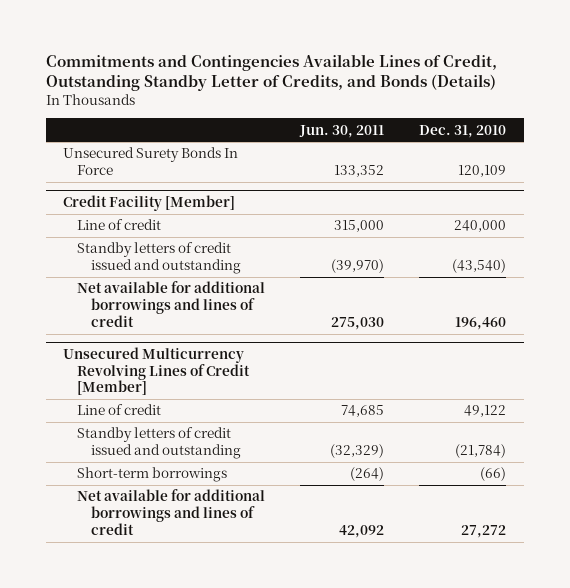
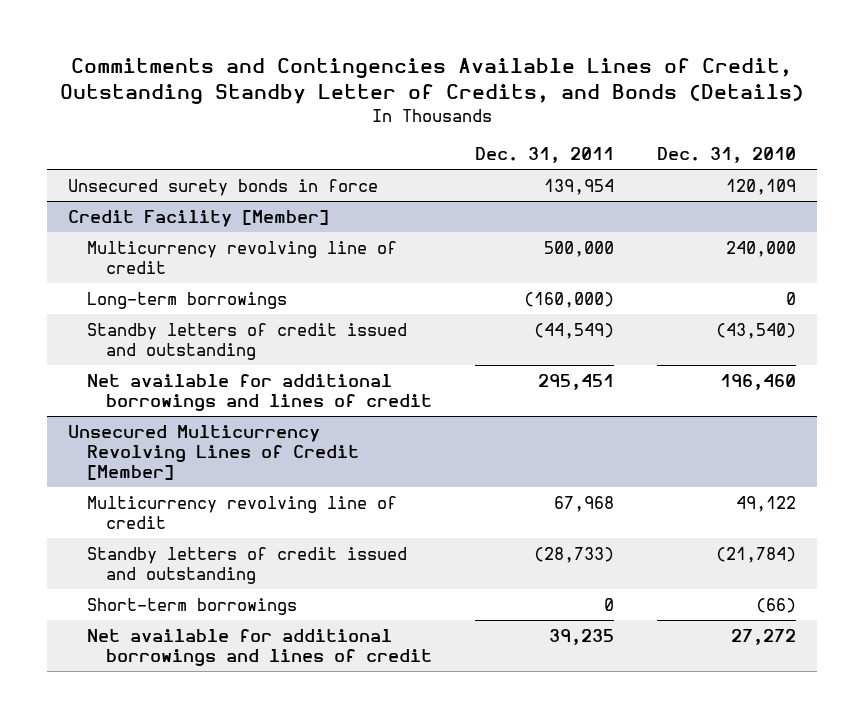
[299,124,385,138] Jun. 30, 2011 -> none
none -> [474,147,614,164] Dec. 31, 2011
[63,147,239,176] Unsecured Surety Bonds In Force -> [68,178,379,196] Unsecured surety bonds in force
[77,219,162,231] Line of credit -> [87,240,398,274] Multicurrency revolving line of credit
none -> [87,291,288,309] Long-term borrowings
[77,404,162,416] Line of credit -> [87,495,398,529] Multicurrency revolving line of credit

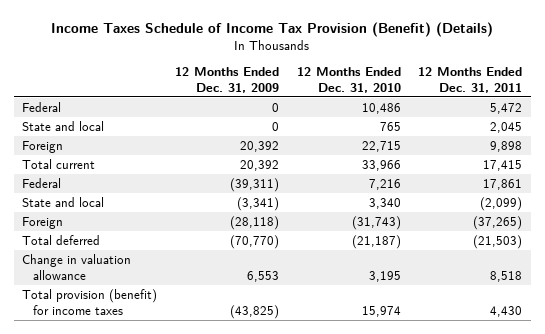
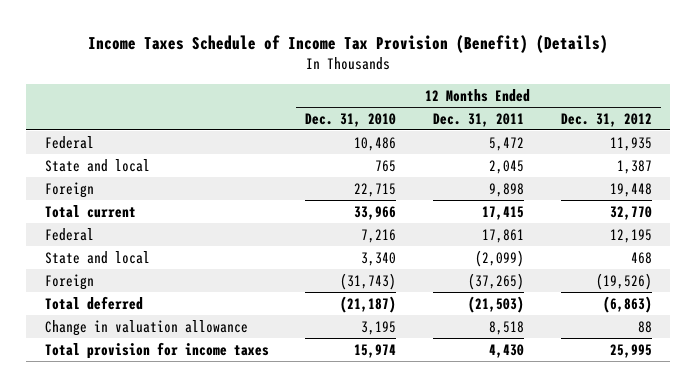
[175,66,280,93] 12 Months Ended Dec. 31, 2009 -> none
none -> [560,112,652,127] Dec. 31, 2012
[22,288,158,315] Total provision (benefit) for income taxes -> [44,341,269,359] Total provision for income taxes

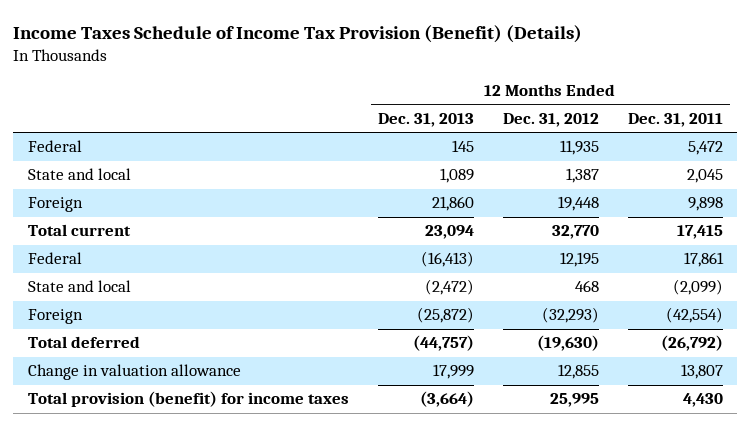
[305,112,397,127] Dec. 31, 2010 -> none
none -> [377,113,474,128] Dec. 31, 2013
[467,272,524,290] (37,265) -> [665,307,723,324] (42,554)
[595,272,652,290] (19,526) -> [541,307,599,324] (32,293)
[467,295,524,313] (21,503) -> [660,335,723,352] (26,792)
[602,295,652,313] (6,863) -> [536,335,599,352] (19,630)
[488,320,524,335] 8,518 -> [680,364,723,380] 13,807
[637,320,652,333] 88 -> [557,364,599,380] 12,855
[44,341,269,359] Total provision for income taxes -> [27,391,349,408] Total provision (benefit) for income taxes

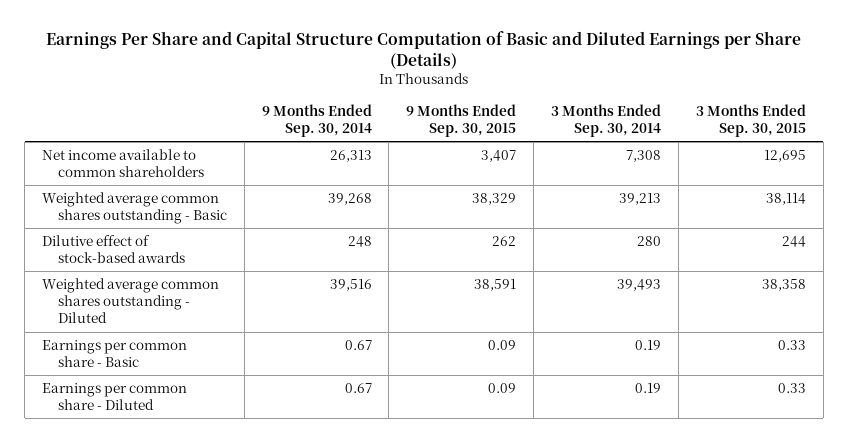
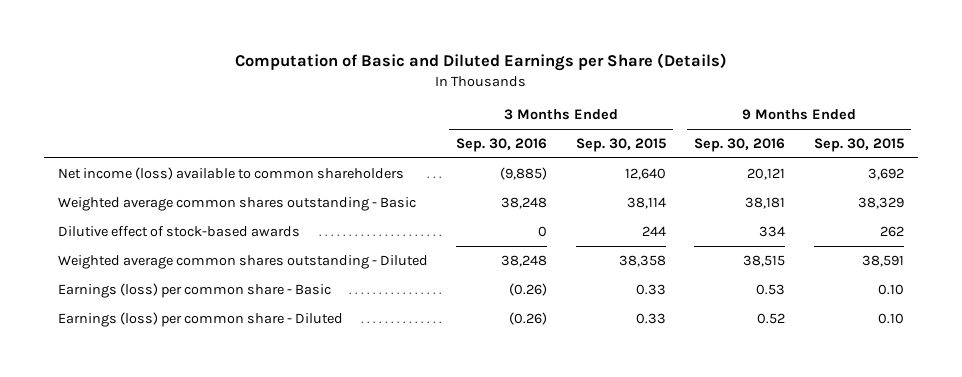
[45,31,801,70] Earnings Per Share and Capital Structure Computation of Basic and Diluted Earnings per Share (Details) -> [234,53,727,72] Computation of Basic and Diluted Earnings per Share (Details)
[261,103,372,137] 9 Months Ended Sep. 30, 2014 -> none
[551,103,662,137] 3 Months Ended Sep. 30, 2014 -> none
none -> [456,137,548,152] Sep. 30, 2016
none -> [694,137,786,152] Sep. 30, 2016
[42,148,204,178] Net income available to common shareholders -> [58,166,405,180] Net income (loss) available to common shareholders
[481,149,517,162] 3,407 -> [867,167,904,180] 3,692
[763,149,806,162] 12,695 -> [624,167,666,180] 12,640
[42,339,188,368] Earnings per common share - Basic -> [58,282,332,298] Earnings (loss) per common share - Basic
[488,339,517,350] 0.09 -> [877,283,904,295] 0.10
[42,382,188,411] Earnings per common share - Diluted -> [58,311,344,327] Earnings (loss) per common share - Diluted
[488,382,517,393] 0.09 -> [877,312,904,324] 0.10

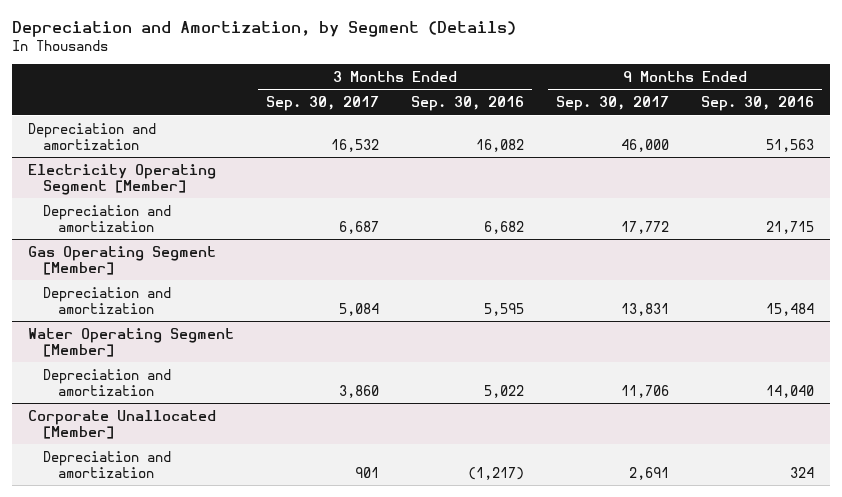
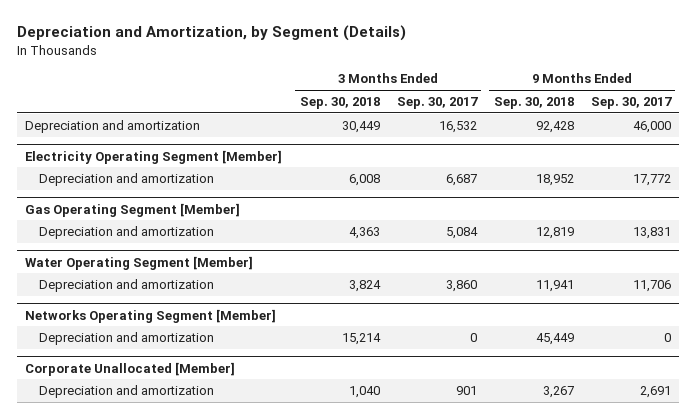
[411,95,525,111] Sep. 30, 2016 -> none
[701,95,815,111] Sep. 30, 2016 -> none
none -> [299,96,380,109] Sep. 30, 2018
none -> [493,96,574,109] Sep. 30, 2018
none -> [25,308,277,323] Networks Operating Segment [Member]
none -> [39,331,215,345] Depreciation and amortization

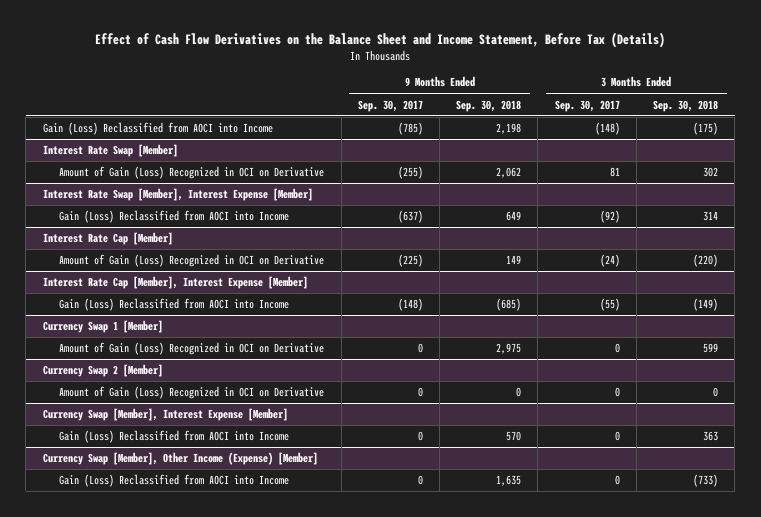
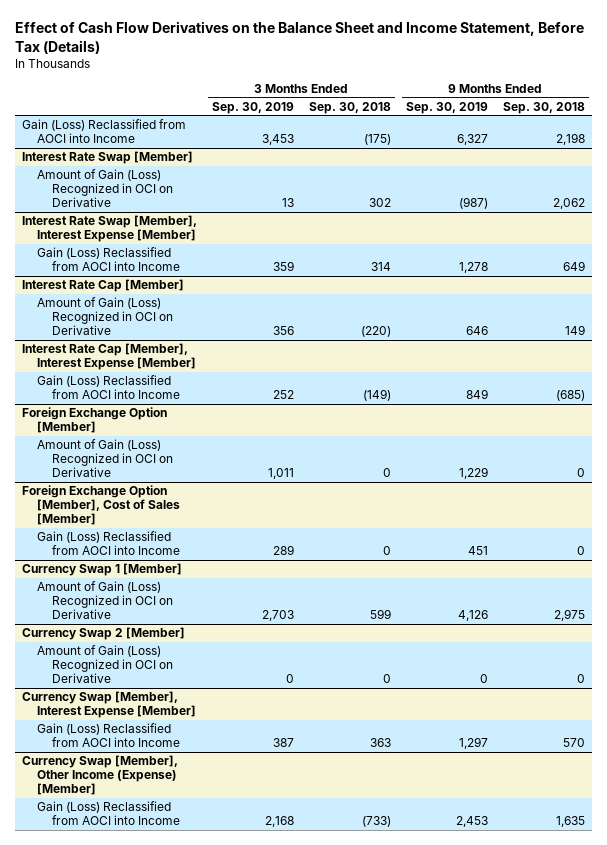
[357,99,423,112] Sep. 30, 2017 -> none
[554,99,620,112] Sep. 30, 2017 -> none
none -> [211,101,294,114] Sep. 30, 2019
none -> [405,101,488,114] Sep. 30, 2019
none -> [22,407,168,434] Foreign Exchange Option [Member]
none -> [37,439,174,478] Amount of Gain (Loss) Recognized in OCI on Derivative
none -> [22,485,181,526] Foreign Exchange Option [Member], Cost of Sales [Member]
none -> [37,531,181,556] Gain (Loss) Reclassified from AOCI into Income

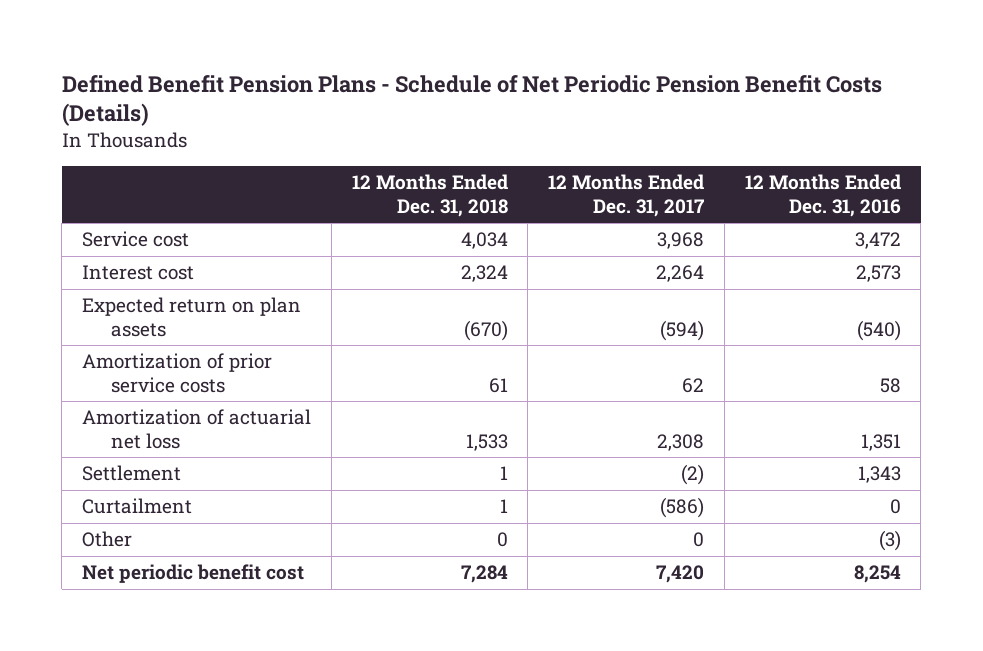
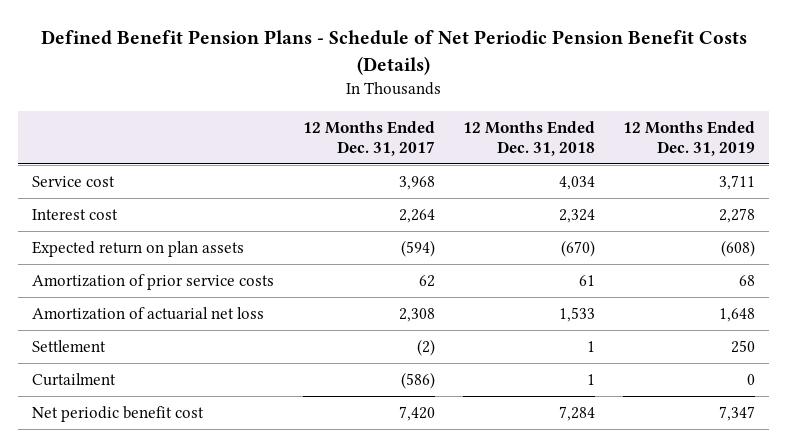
[744,174,901,217] 12 Months Ended Dec. 31, 2016 -> none
none -> [623,120,756,156] 12 Months Ended Dec. 31, 2019
[82,531,133,548] Other -> none

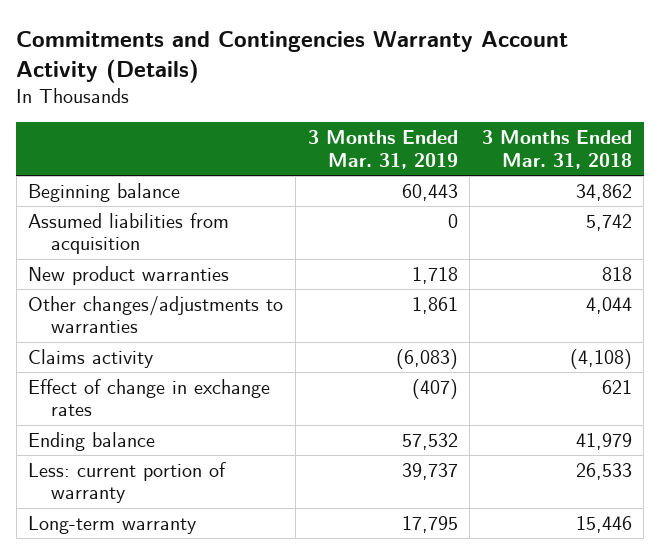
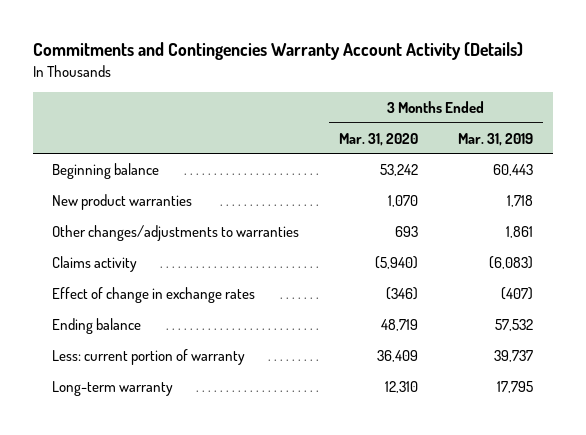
[481,130,632,169] 3 Months Ended Mar. 31, 2018 -> none
none -> [339,132,419,146] Mar. 31, 2020
[28,212,230,255] Assumed liabilities from acquisition -> none

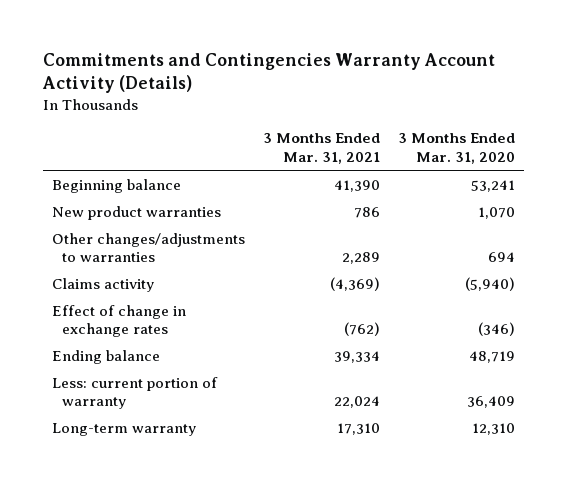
[458,132,534,146] Mar. 31, 2019 -> none
none -> [262,133,380,164] 3 Months Ended Mar. 31, 2021
[380,163,419,176] 53,242 -> [470,179,515,192] 53,241
[395,225,419,237] 693 -> [487,252,515,263] 694

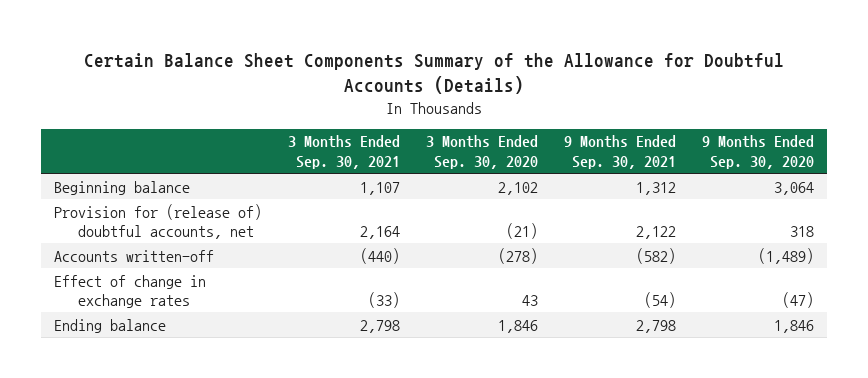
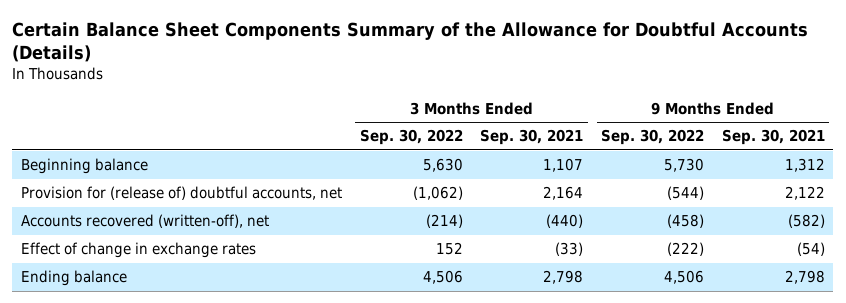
[426,135,539,169] 3 Months Ended Sep. 30, 2020 -> none
[702,135,815,169] 9 Months Ended Sep. 30, 2020 -> none
none -> [359,129,463,146] Sep. 30, 2022
none -> [600,129,704,146] Sep. 30, 2022
[54,249,215,262] Accounts written-off -> [21,214,270,229] Accounts recovered (written-off), net

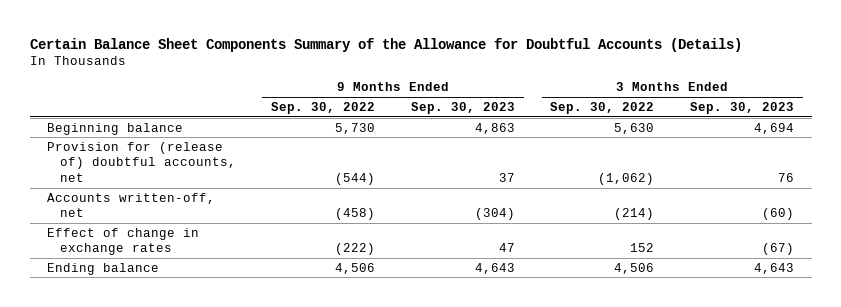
[480,129,584,146] Sep. 30, 2021 -> none
[721,129,825,146] Sep. 30, 2021 -> none
none -> [410,101,515,114] Sep. 30, 2023
none -> [690,101,795,114] Sep. 30, 2023
[21,214,270,229] Accounts recovered (written-off), net -> [47,192,216,218] Accounts written-off, net

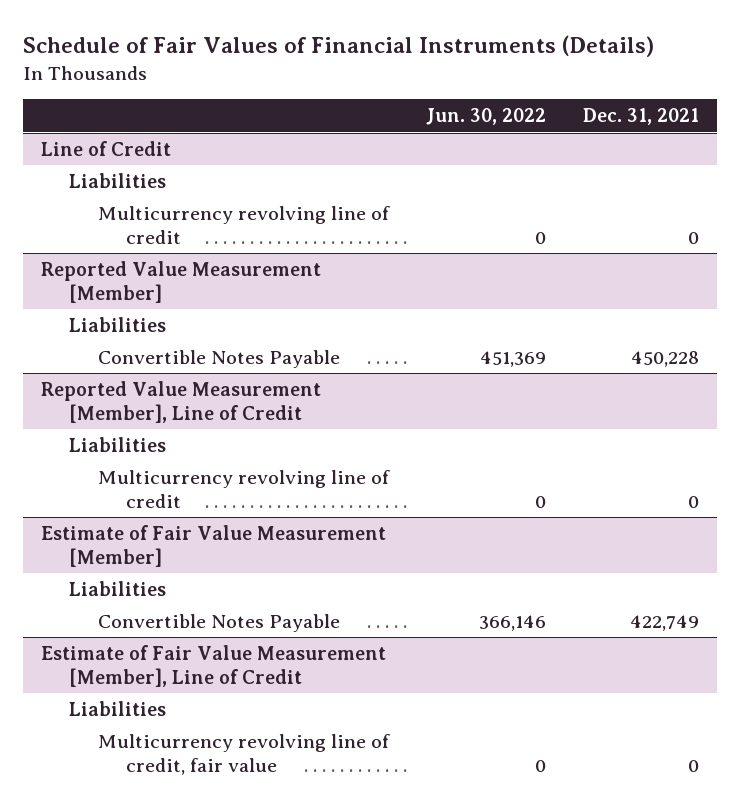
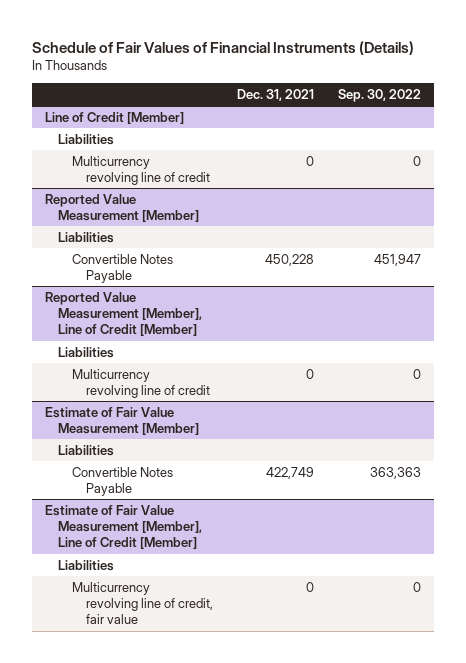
[425,108,546,126] Jun. 30, 2022 -> none
none -> [338,89,422,103] Sep. 30, 2022
[41,140,172,156] Line of Credit -> [44,111,184,124] Line of Credit [Member]
[41,380,322,423] Reported Value Measurement [Member], Line of Credit -> [44,291,203,337] Reported Value Measurement [Member], Line of Credit [Member]
[41,644,387,687] Estimate of Fair Value Measurement [Member], Line of Credit -> [44,504,203,550] Estimate of Fair Value Measurement [Member], Line of Credit [Member]

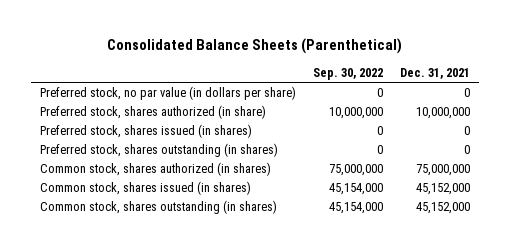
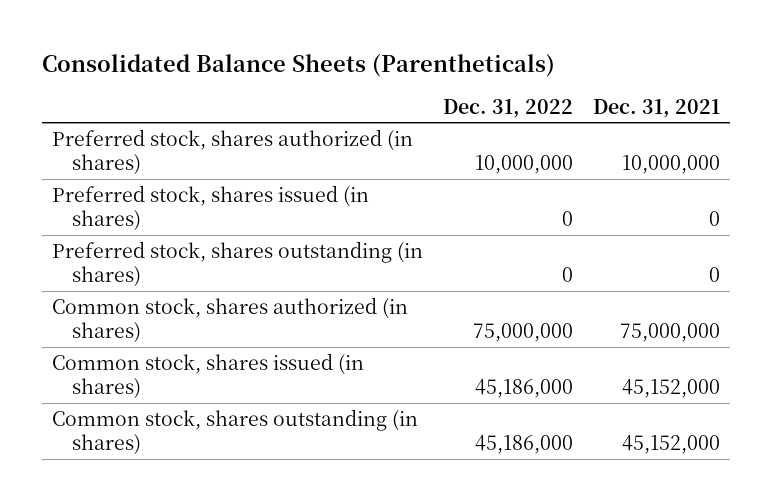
[106,38,402,55] Consolidated Balance Sheets (Parenthetical) -> [42,54,556,78] Consolidated Balance Sheets (Parentheticals)
[312,68,383,81] Sep. 30, 2022 -> none
none -> [442,99,573,119] Dec. 31, 2022
[39,86,296,101] Preferred stock, no par value (in dollars per share) -> none
[39,105,266,120] Preferred stock, shares authorized (in share) -> [52,128,414,176] Preferred stock, shares authorized (in shares)

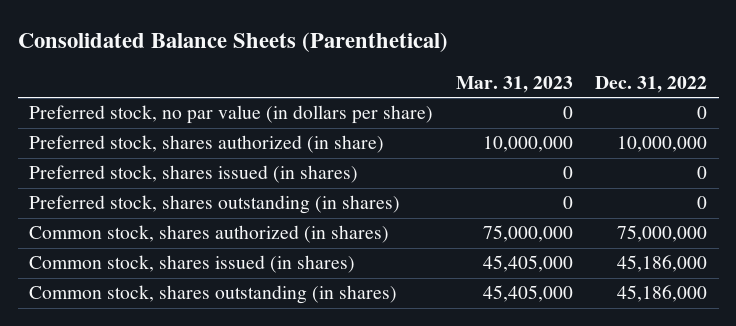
[42,54,556,78] Consolidated Balance Sheets (Parentheticals) -> [17,31,448,52] Consolidated Balance Sheets (Parenthetical)
[592,99,720,119] Dec. 31, 2021 -> none
none -> [455,75,573,93] Mar. 31, 2023
none -> [28,105,433,125] Preferred stock, no par value (in dollars per share)
[52,128,414,176] Preferred stock, shares authorized (in shares) -> [28,135,384,154] Preferred stock, shares authorized (in share)

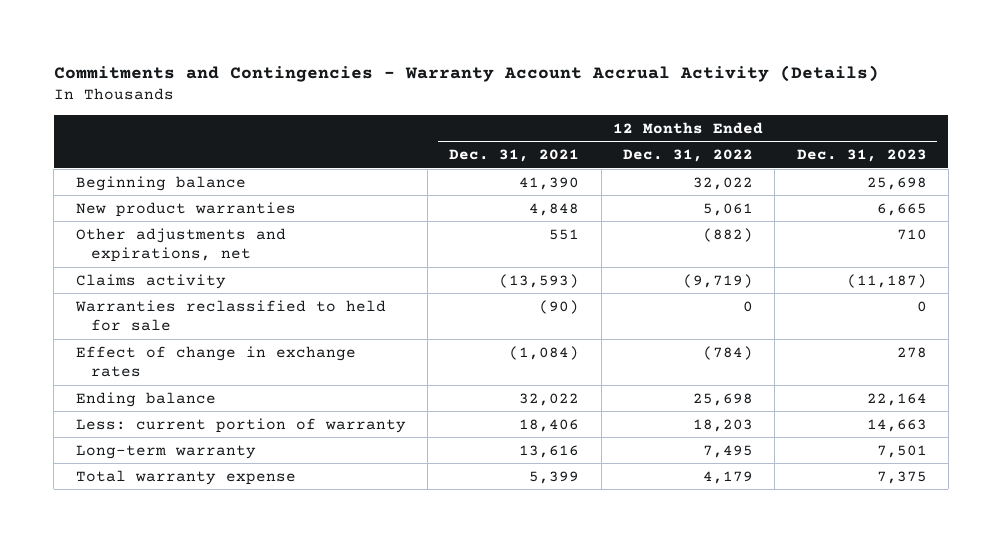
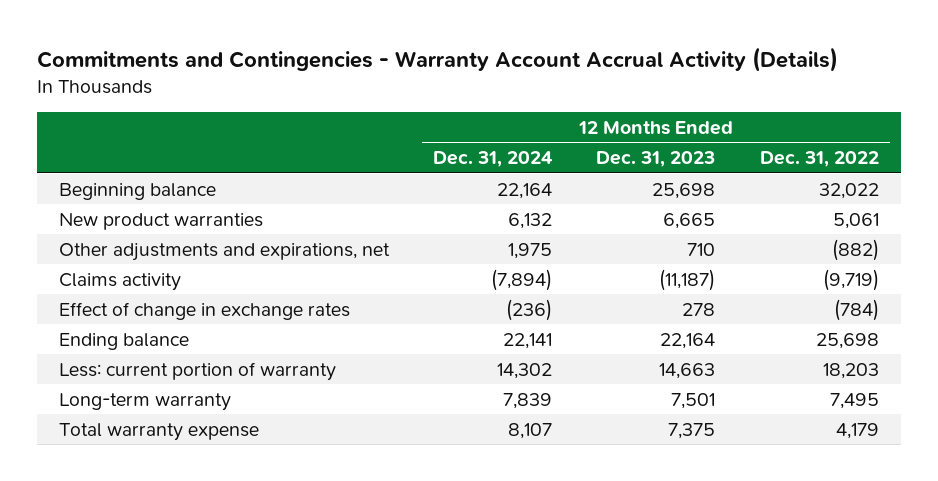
[449,149,580,163] Dec. 31, 2021 -> none
none -> [433,151,554,168] Dec. 31, 2024
[74,299,386,332] Warranties reclassified to held for sale -> none

